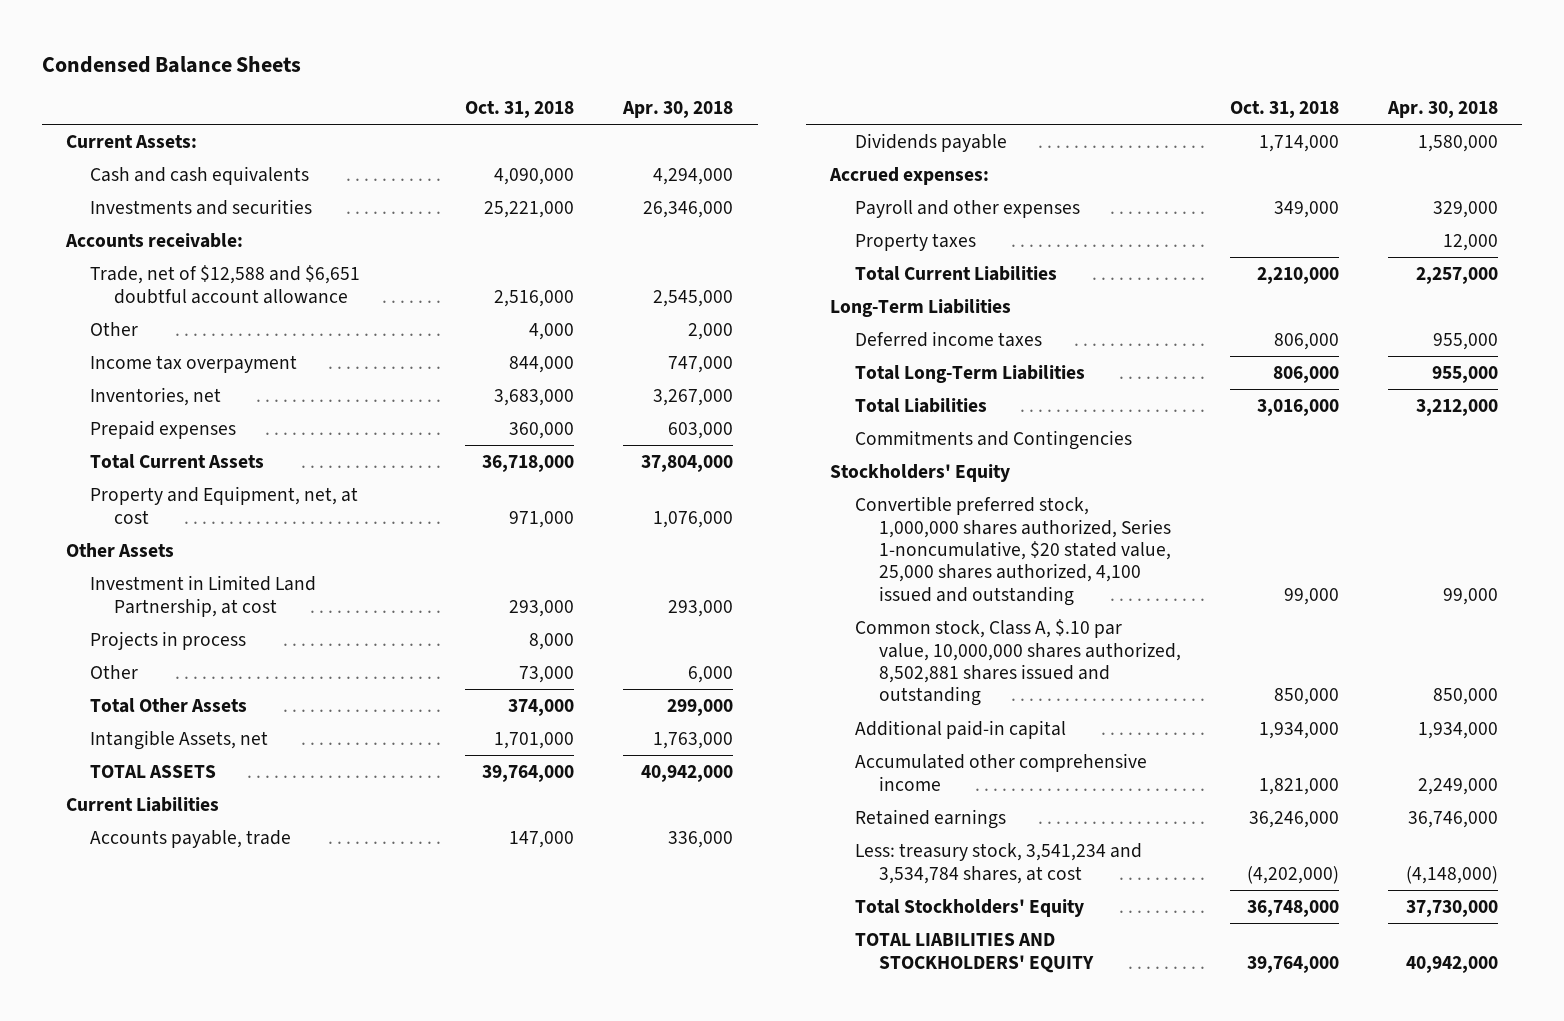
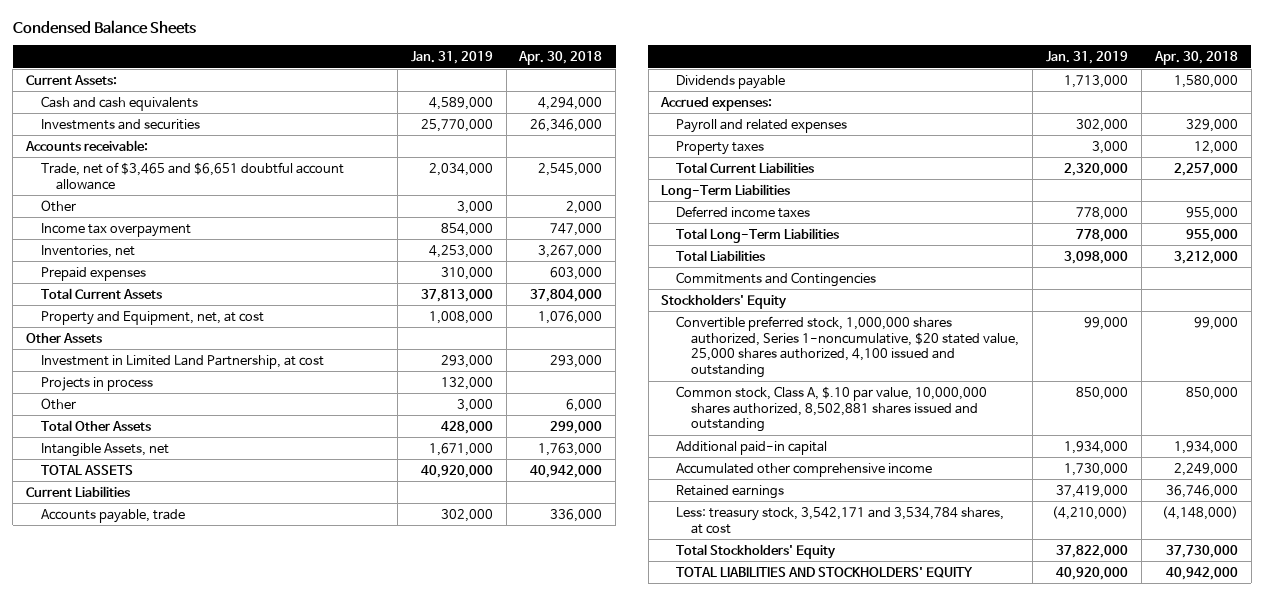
[465,101,575,119] Oct. 31, 2018 -> none
none -> [410,51,493,65] Jan. 31, 2019
[90,265,361,304] Trade, net of $12,588 and $6,651 doubtful account allowance -> [40,161,344,190] Trade, net of $3,465 and $6,651 doubtful account allowance
[854,200,1080,219] Payroll and other expenses -> [676,118,848,133] Payroll and related expenses
[854,843,1142,884] Less: treasury stock, 3,541,234 and 3,534,784 shares, at cost -> [676,506,1005,534] Less: treasury stock, 3,542,171 and 3,534,784 shares, at cost

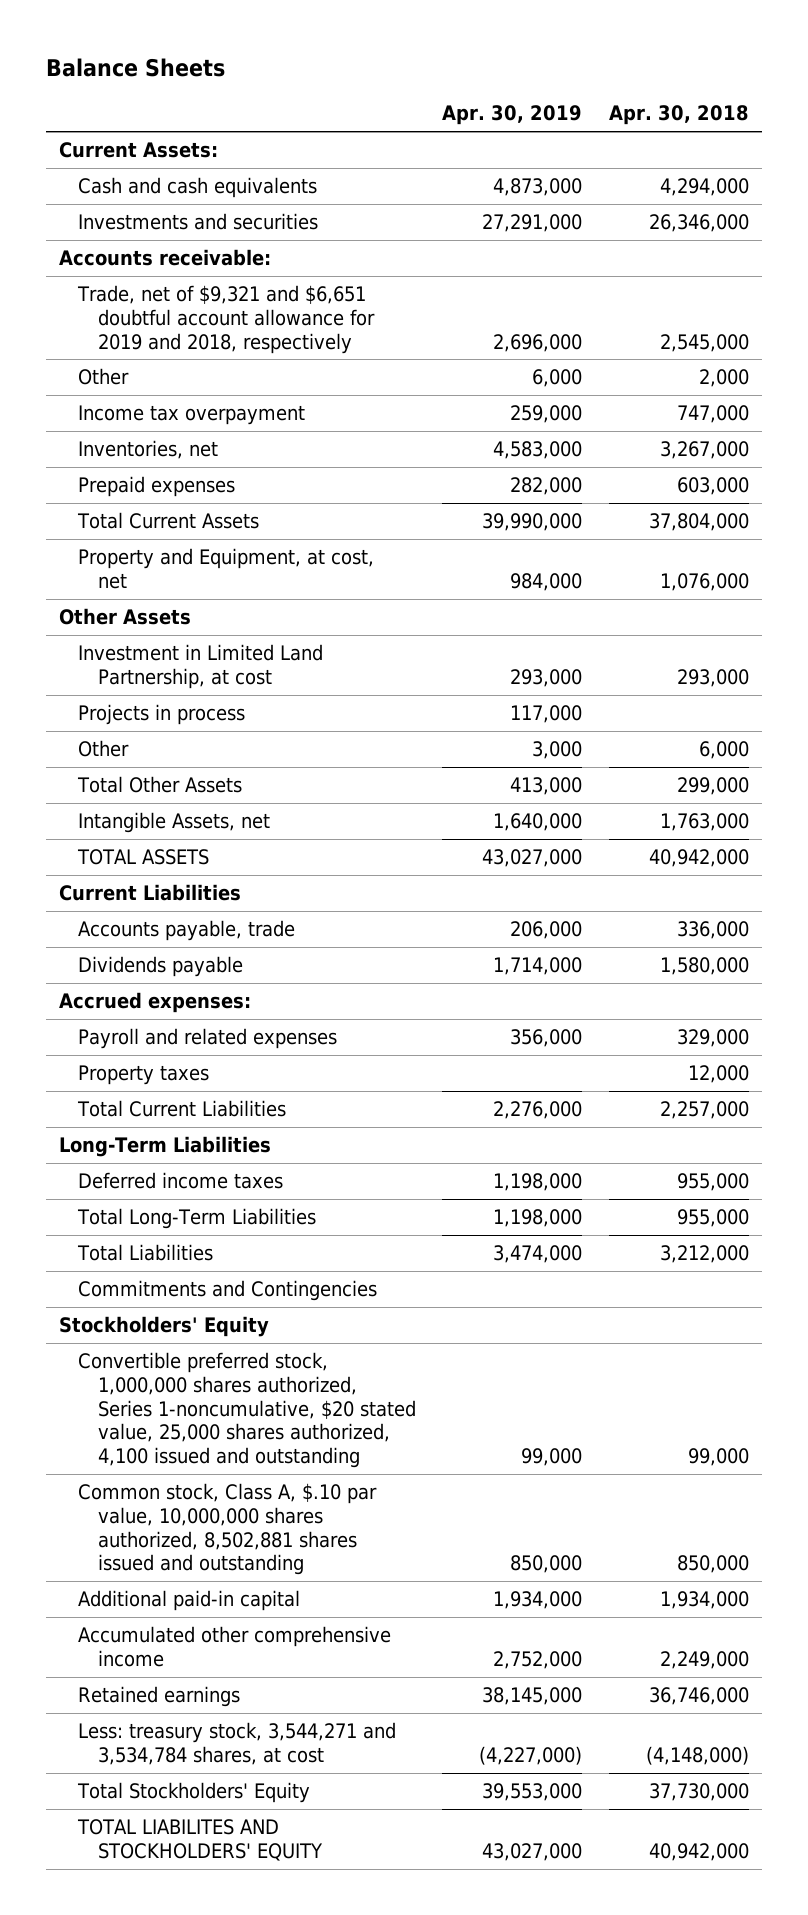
[12,19,196,34] Condensed Balance Sheets -> [45,57,225,77] Balance Sheets
[410,51,493,65] Jan. 31, 2019 -> none
none -> [442,105,583,126] Apr. 30, 2019
[40,161,344,190] Trade, net of $3,465 and $6,651 doubtful account allowance -> [77,284,375,354] Trade, net of $9,321 and $6,651 doubtful account allowance for 2019 and 2018, respectively
[40,310,264,325] Property and Equipment, net, at cost -> [78,547,375,589] Property and Equipment, at cost, net
[676,506,1005,534] Less: treasury stock, 3,542,171 and 3,534,784 shares, at cost -> [78,1721,397,1765] Less: treasury stock, 3,544,271 and 3,534,784 shares, at cost
[676,566,974,578] TOTAL LIABILITIES AND STOCKHOLDERS' EQUITY -> [77,1818,323,1861] TOTAL LIABILITES AND STOCKHOLDERS' EQUITY

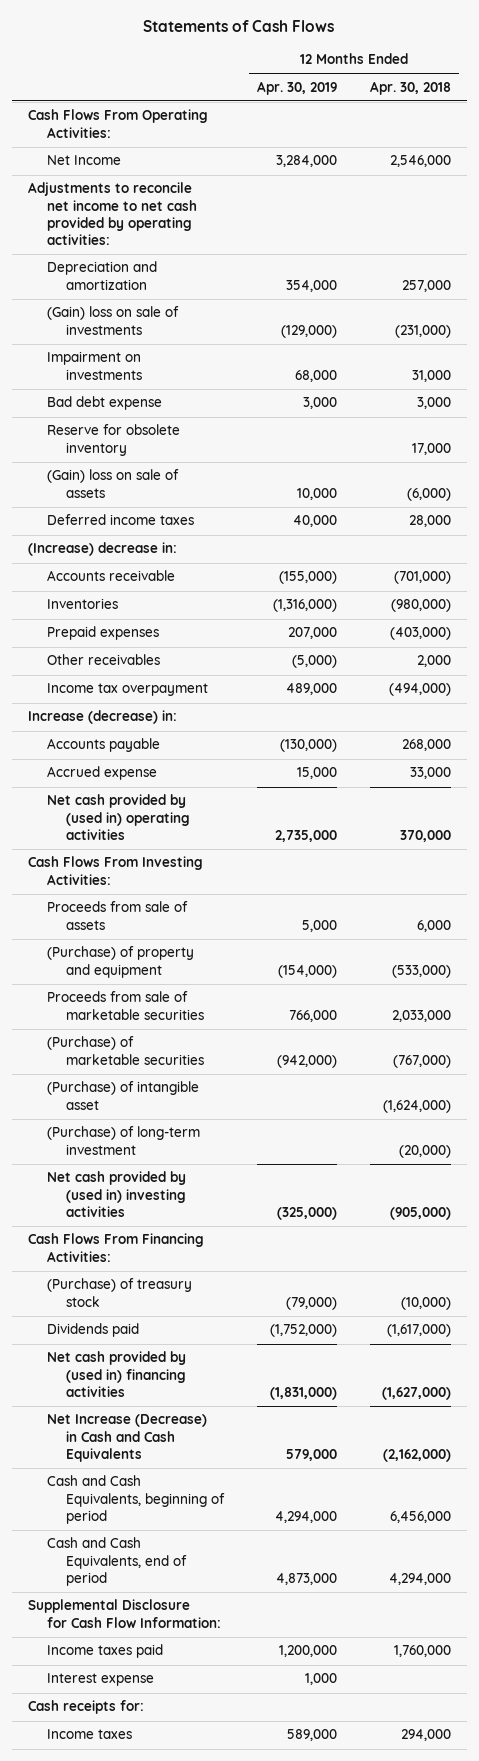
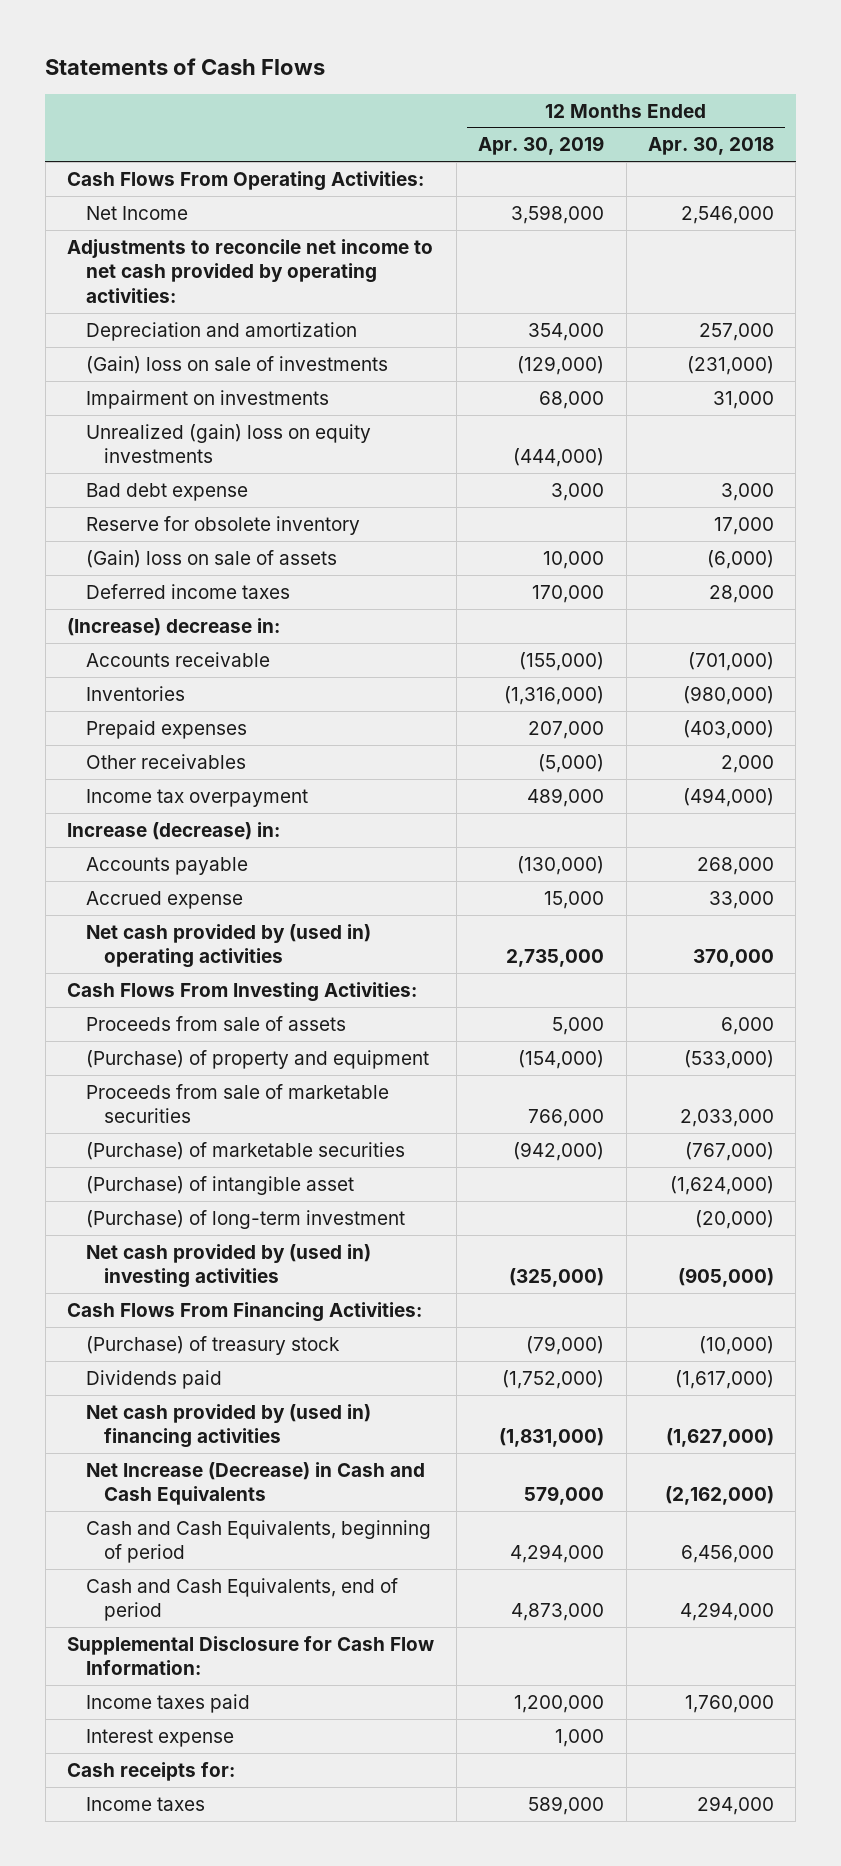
[275,155,337,168] 3,284,000 -> [511,204,605,224] 3,598,000
none -> [85,423,371,464] Unrealized (gain) loss on equity investments
[292,515,337,528] 40,000 -> [532,584,605,603] 170,000

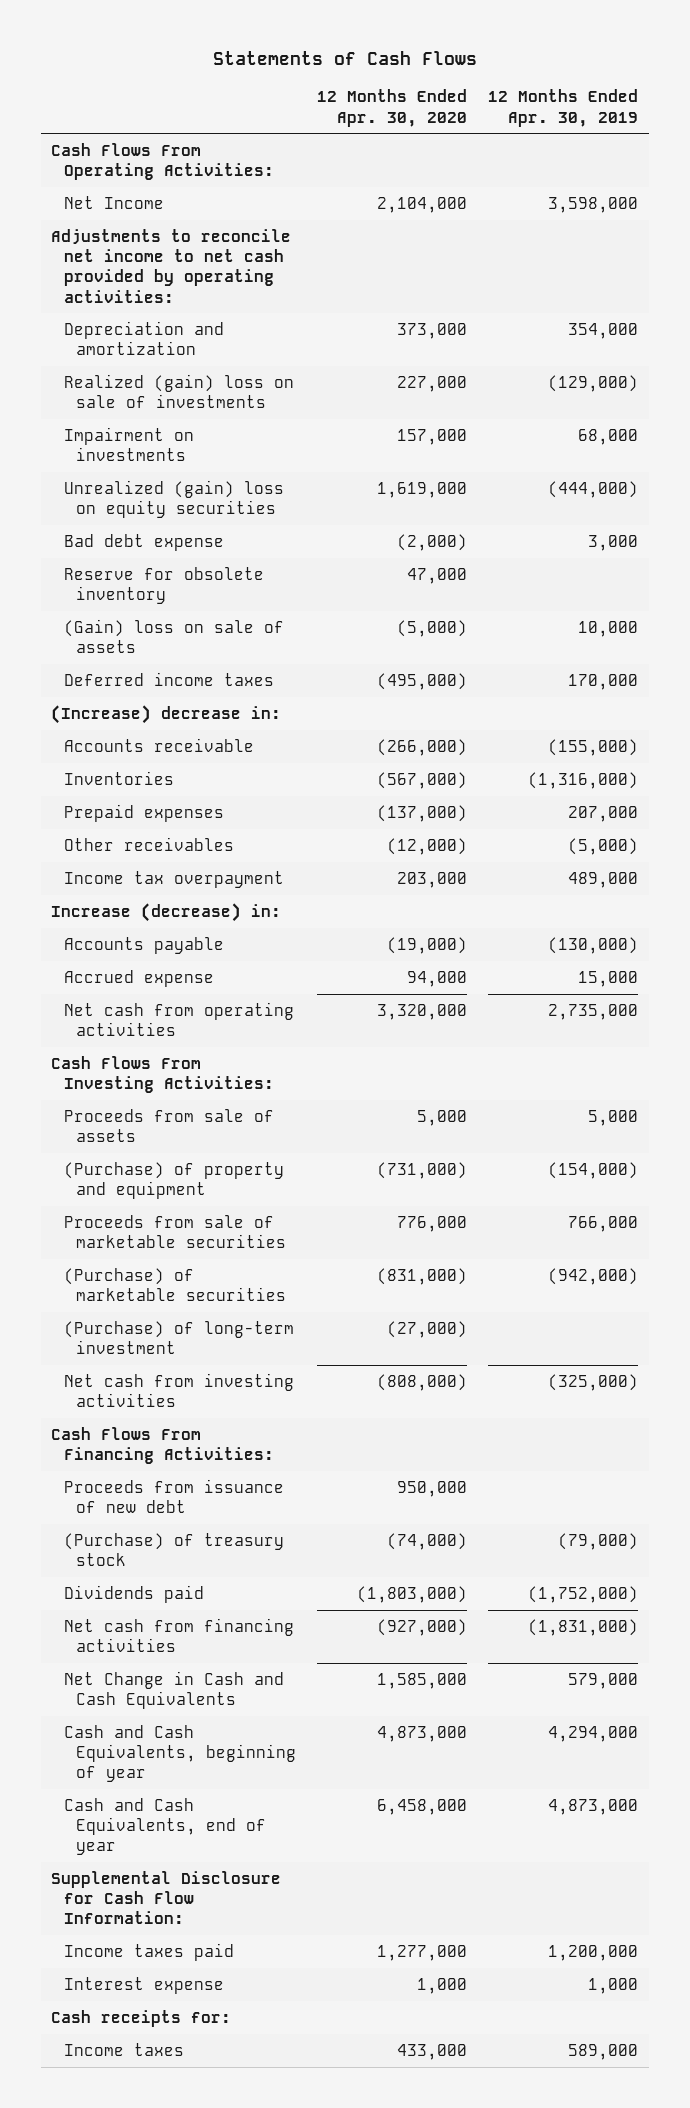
[648,137,775,156] Apr. 30, 2018 -> none
none -> [317,89,468,127] 12 Months Ended Apr. 30, 2020
[85,355,388,374] (Gain) loss on sale of investments -> [63,373,294,408] Realized (gain) loss on sale of investments
[85,423,371,464] Unrealized (gain) loss on equity investments -> [63,479,284,518] Unrealized (gain) loss on equity securities
[85,923,371,969] Net cash provided by (used in) operating activities -> [63,1001,294,1036] Net cash from operating activities
[85,1175,354,1195] (Purchase) of intangible asset -> none
[85,1243,371,1289] Net cash provided by (used in) investing activities -> [63,1372,294,1407] Net cash from investing activities
none -> [63,1478,284,1513] Proceeds from issuance of new debt
[85,1403,371,1449] Net cash provided by (used in) financing activities -> [63,1617,294,1652] Net cash from financing activities
[85,1461,425,1506] Net Increase (Decrease) in Cash and Cash Equivalents -> [63,1670,284,1709] Net Change in Cash and Cash Equivalents
[85,1519,431,1564] Cash and Cash Equivalents, beginning of period -> [63,1724,297,1783] Cash and Cash Equivalents, beginning of year
[85,1577,398,1622] Cash and Cash Equivalents, end of period -> [63,1797,267,1856] Cash and Cash Equivalents, end of year

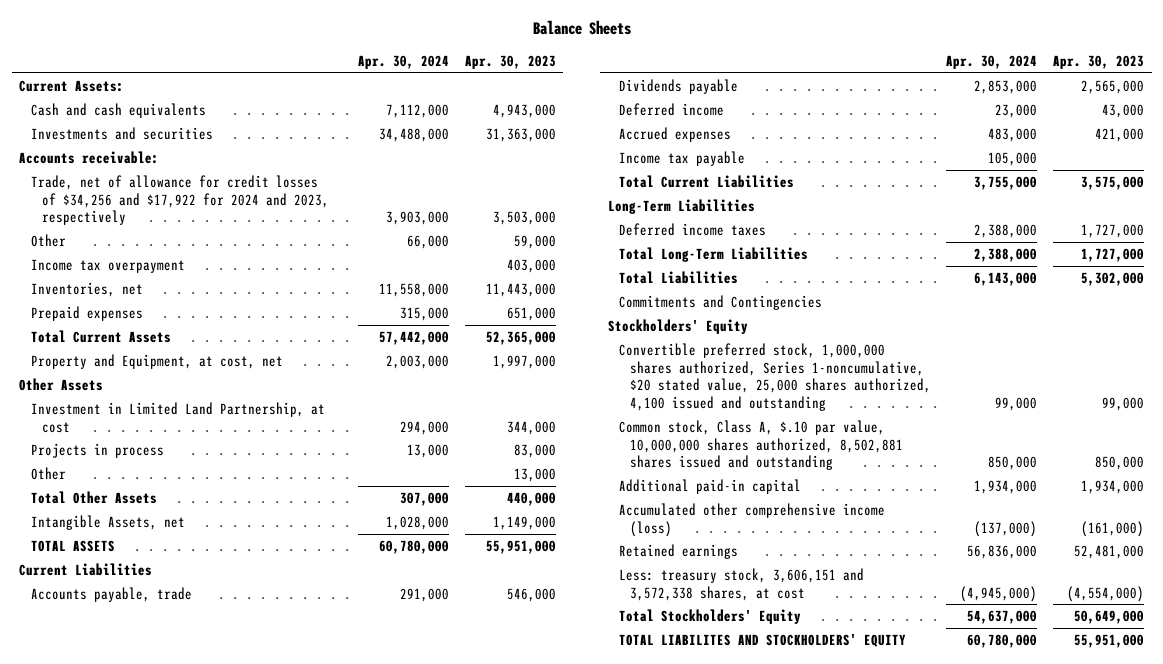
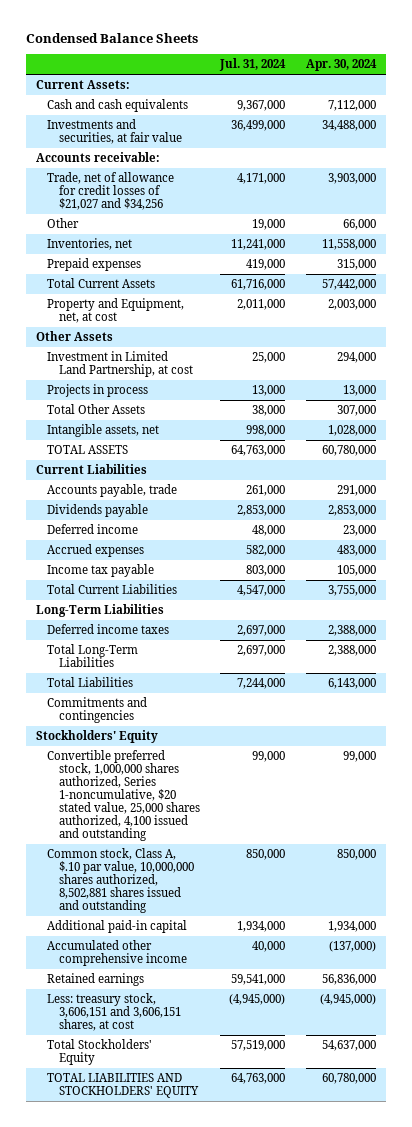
[532,20,631,36] Balance Sheets -> [25,33,198,44] Condensed Balance Sheets
[464,54,556,69] Apr. 30, 2023 -> none
none -> [219,58,287,72] Jul. 31, 2024
[30,127,213,141] Investments and securities -> [47,118,182,145] Investments and securities, at fair value
[30,175,329,226] Trade, net of allowance for credit losses of $34,256 and $17,922 for 2024 and 2023, respectively -> [47,171,175,211] Trade, net of allowance for credit losses of $21,027 and $34,256
[30,259,185,274] Income tax overpayment -> none
[30,354,283,370] Property and Equipment, at cost, net -> [47,297,185,324] Property and Equipment, net, at cost
[30,467,66,481] Other -> none
[30,515,185,531] Intangible Assets, net -> [47,423,160,437] Intangible assets, net
[618,295,822,311] Commitments and Contingencies -> [47,696,148,724] Commitments and contingencies
[618,503,885,537] Accumulated other comprehensive income (loss) -> [47,939,187,967] Accumulated other comprehensive income
[618,568,864,601] Less: treasury stock, 3,606,151 and 3,572,338 shares, at cost -> [47,992,181,1032] Less: treasury stock, 3,606,151 and 3,606,151 shares, at cost
[618,634,906,648] TOTAL LIABILITES AND STOCKHOLDERS' EQUITY -> [47,1072,199,1099] TOTAL LIABILITIES AND STOCKHOLDERS' EQUITY

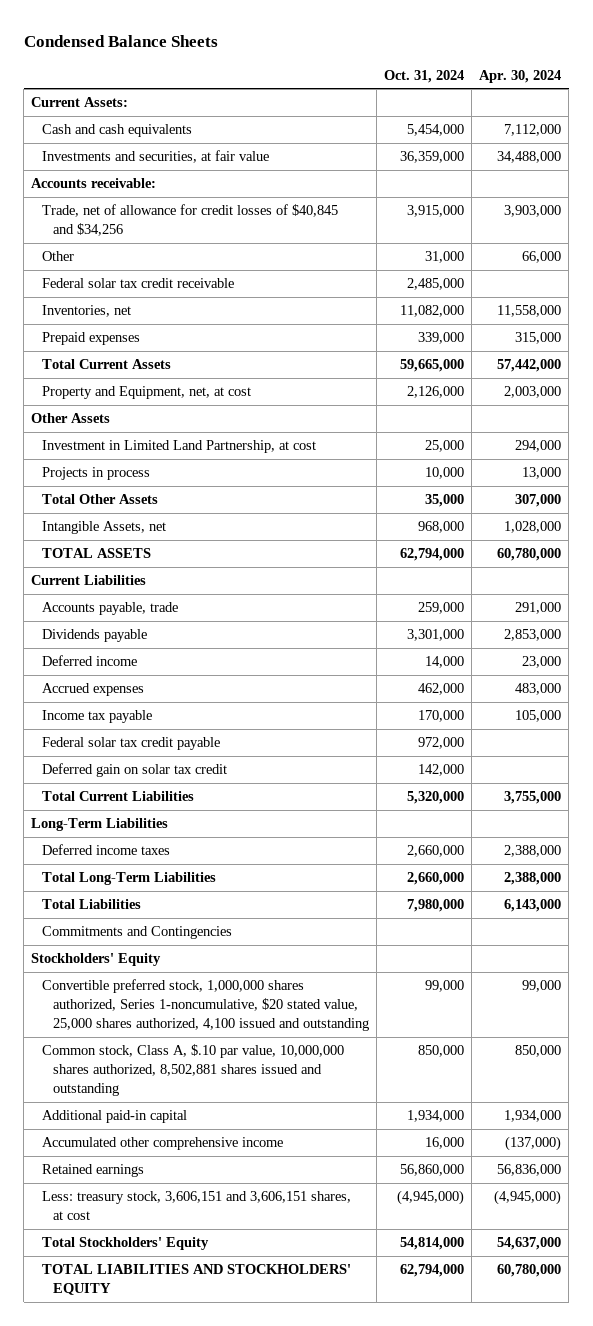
[219,58,287,72] Jul. 31, 2024 -> none
none -> [384,69,465,83] Oct. 31, 2024
[47,171,175,211] Trade, net of allowance for credit losses of $21,027 and $34,256 -> [42,204,339,237] Trade, net of allowance for credit losses of $40,845 and $34,256
none -> [42,278,235,289] Federal solar tax credit receivable
[47,423,160,437] Intangible assets, net -> [42,521,167,535] Intangible Assets, net
none -> [42,737,221,751] Federal solar tax credit payable
none -> [42,763,228,778] Deferred gain on solar tax credit
[47,696,148,724] Commitments and contingencies -> [42,926,233,940] Commitments and Contingencies

